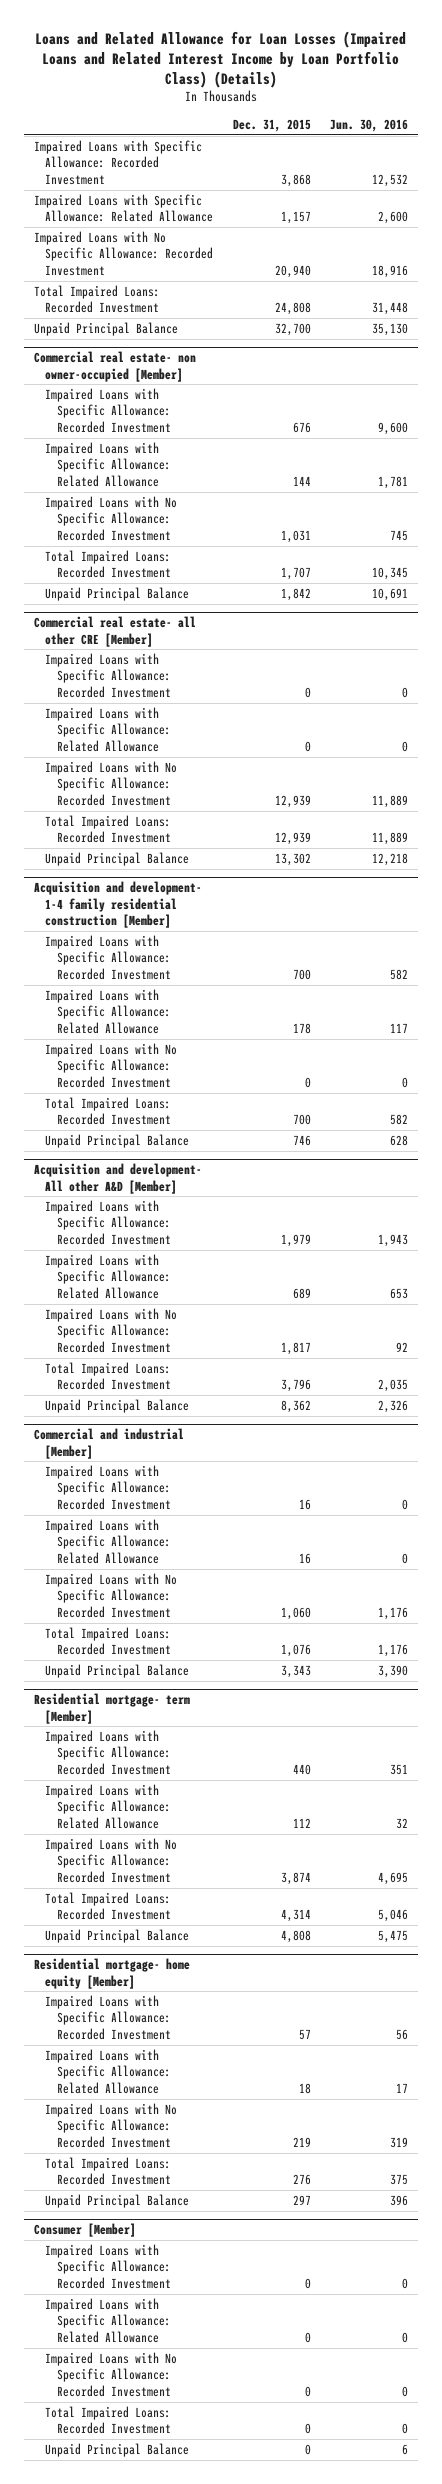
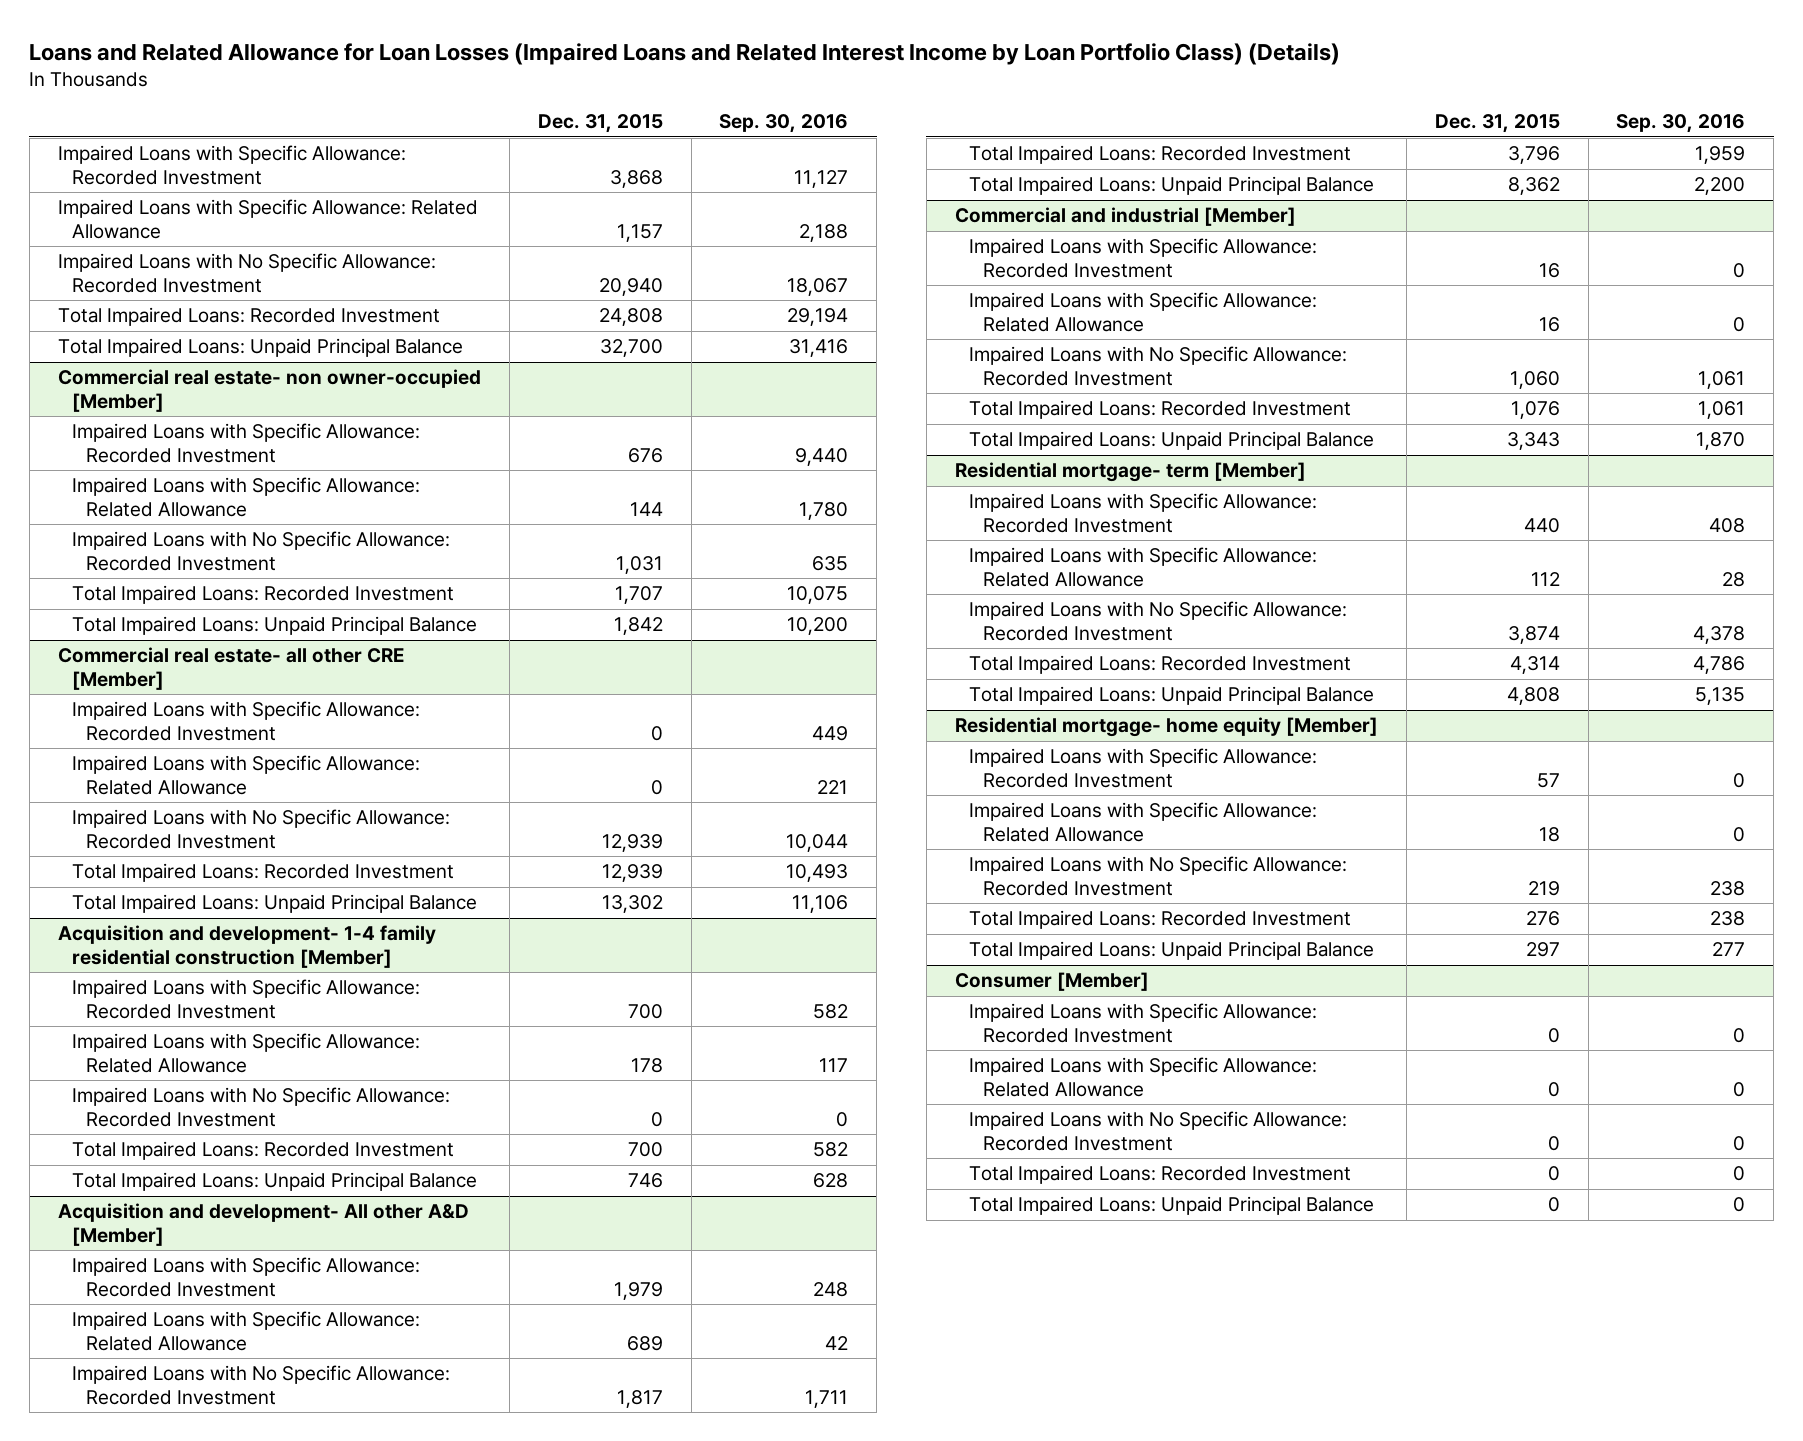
[330,118,409,132] Jun. 30, 2016 -> none
none -> [719,114,849,134] Sep. 30, 2016
[33,321,178,336] Unpaid Principal Balance -> [57,338,463,358] Total Impaired Loans: Unpaid Principal Balance
[45,586,190,601] Unpaid Principal Balance -> [71,616,477,636] Total Impaired Loans: Unpaid Principal Balance
[45,851,190,866] Unpaid Principal Balance -> [71,894,477,914] Total Impaired Loans: Unpaid Principal Balance
[45,1133,190,1148] Unpaid Principal Balance -> [71,1172,477,1192] Total Impaired Loans: Unpaid Principal Balance
[45,1398,190,1413] Unpaid Principal Balance -> [968,176,1374,196] Total Impaired Loans: Unpaid Principal Balance
[45,1663,190,1678] Unpaid Principal Balance -> [968,431,1374,451] Total Impaired Loans: Unpaid Principal Balance
[45,1928,190,1943] Unpaid Principal Balance -> [968,686,1374,706] Total Impaired Loans: Unpaid Principal Balance
[45,2193,190,2208] Unpaid Principal Balance -> [968,941,1374,961] Total Impaired Loans: Unpaid Principal Balance
[45,2442,190,2457] Unpaid Principal Balance -> [968,1196,1374,1216] Total Impaired Loans: Unpaid Principal Balance

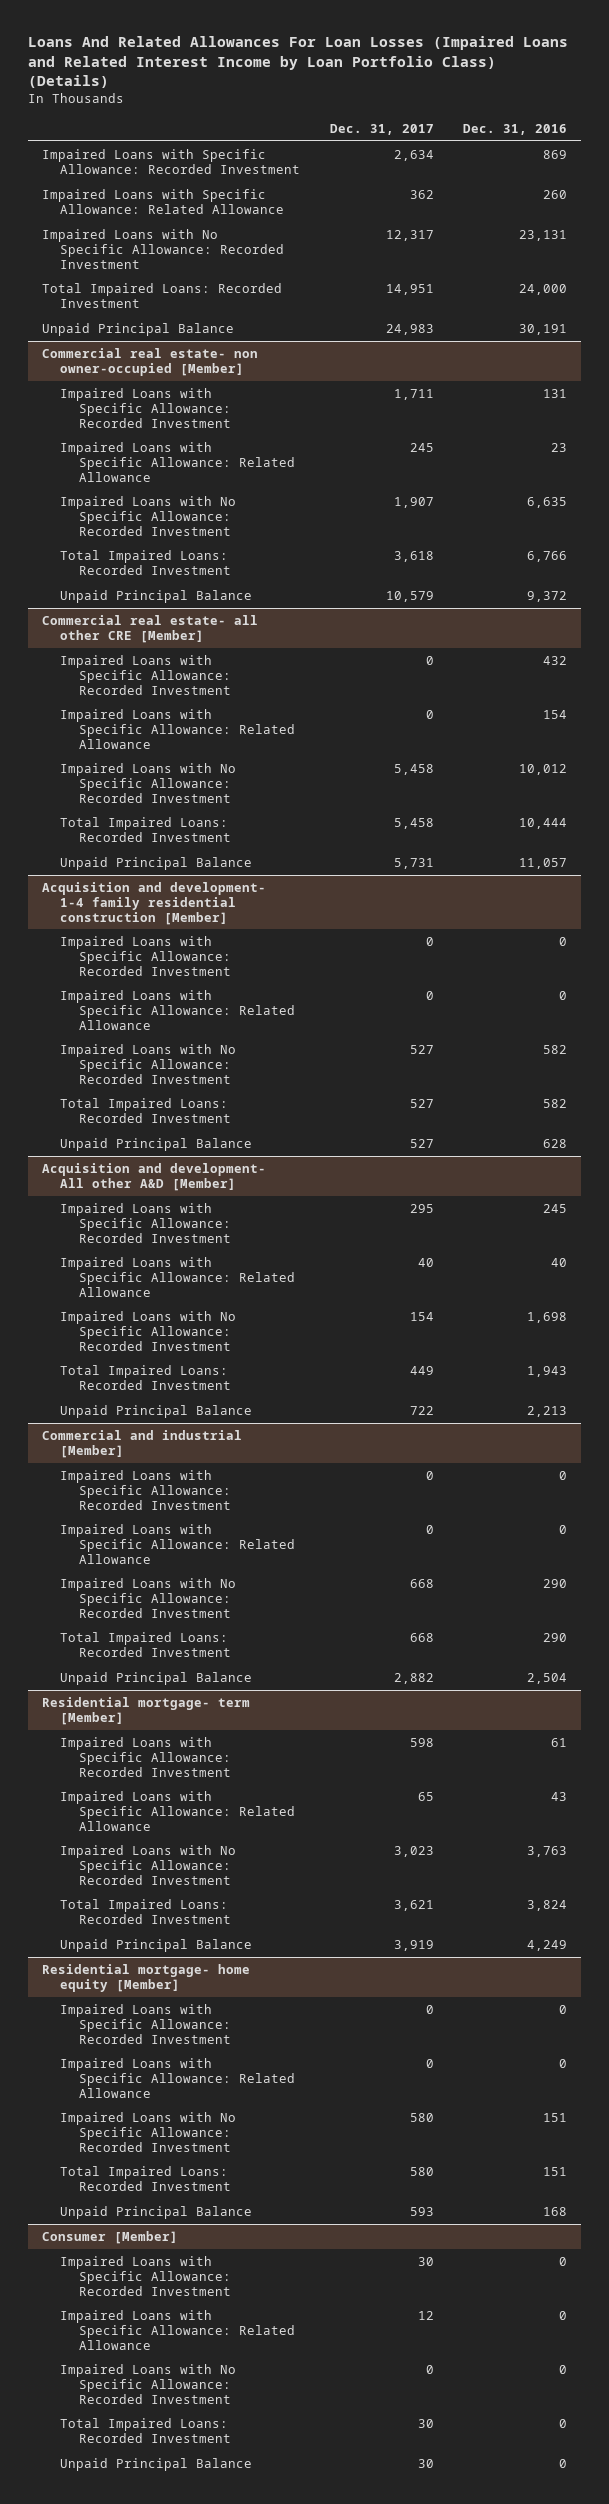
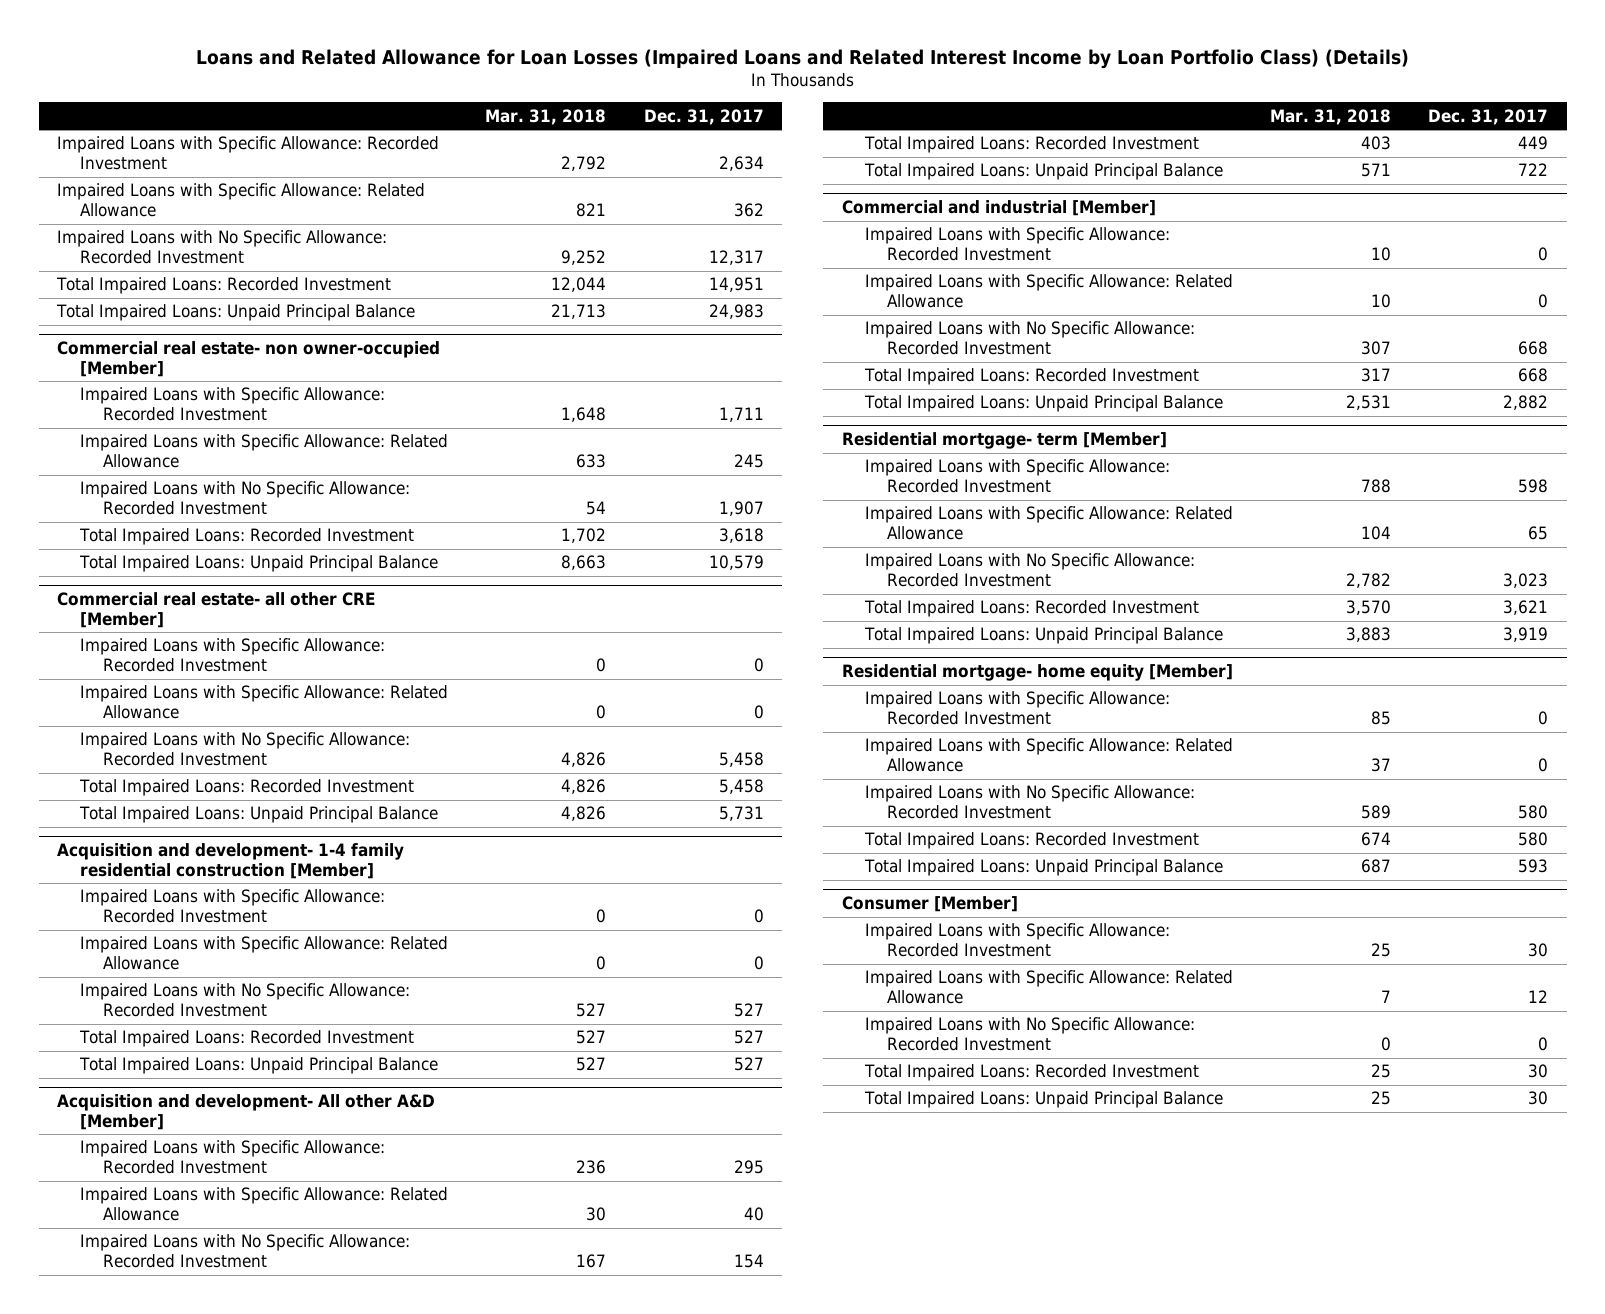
[27,36,568,89] Loans And Related Allowances For Loan Losses (Impaired Loans and Related Interest Income by Loan Portfolio Class) (Details) -> [195,48,1409,69] Loans and Related Allowance for Loan Losses (Impaired Loans and Related Interest Income by Loan Portfolio Class) (Details)
[462,123,567,135] Dec. 31, 2016 -> none
none -> [485,108,607,125] Mar. 31, 2018
[42,322,235,336] Unpaid Principal Balance -> [56,304,416,322] Total Impaired Loans: Unpaid Principal Balance
[60,589,253,603] Unpaid Principal Balance -> [79,555,439,573] Total Impaired Loans: Unpaid Principal Balance
[60,856,253,870] Unpaid Principal Balance -> [79,806,439,824] Total Impaired Loans: Unpaid Principal Balance
[60,1137,253,1151] Unpaid Principal Balance -> [79,1057,439,1075] Total Impaired Loans: Unpaid Principal Balance
[60,1404,253,1418] Unpaid Principal Balance -> [863,163,1223,181] Total Impaired Loans: Unpaid Principal Balance
[60,1671,253,1685] Unpaid Principal Balance -> [863,395,1223,413] Total Impaired Loans: Unpaid Principal Balance
[60,1938,253,1952] Unpaid Principal Balance -> [863,627,1223,645] Total Impaired Loans: Unpaid Principal Balance
[60,2205,253,2219] Unpaid Principal Balance -> [863,859,1223,877] Total Impaired Loans: Unpaid Principal Balance
[60,2457,253,2471] Unpaid Principal Balance -> [863,1091,1223,1109] Total Impaired Loans: Unpaid Principal Balance

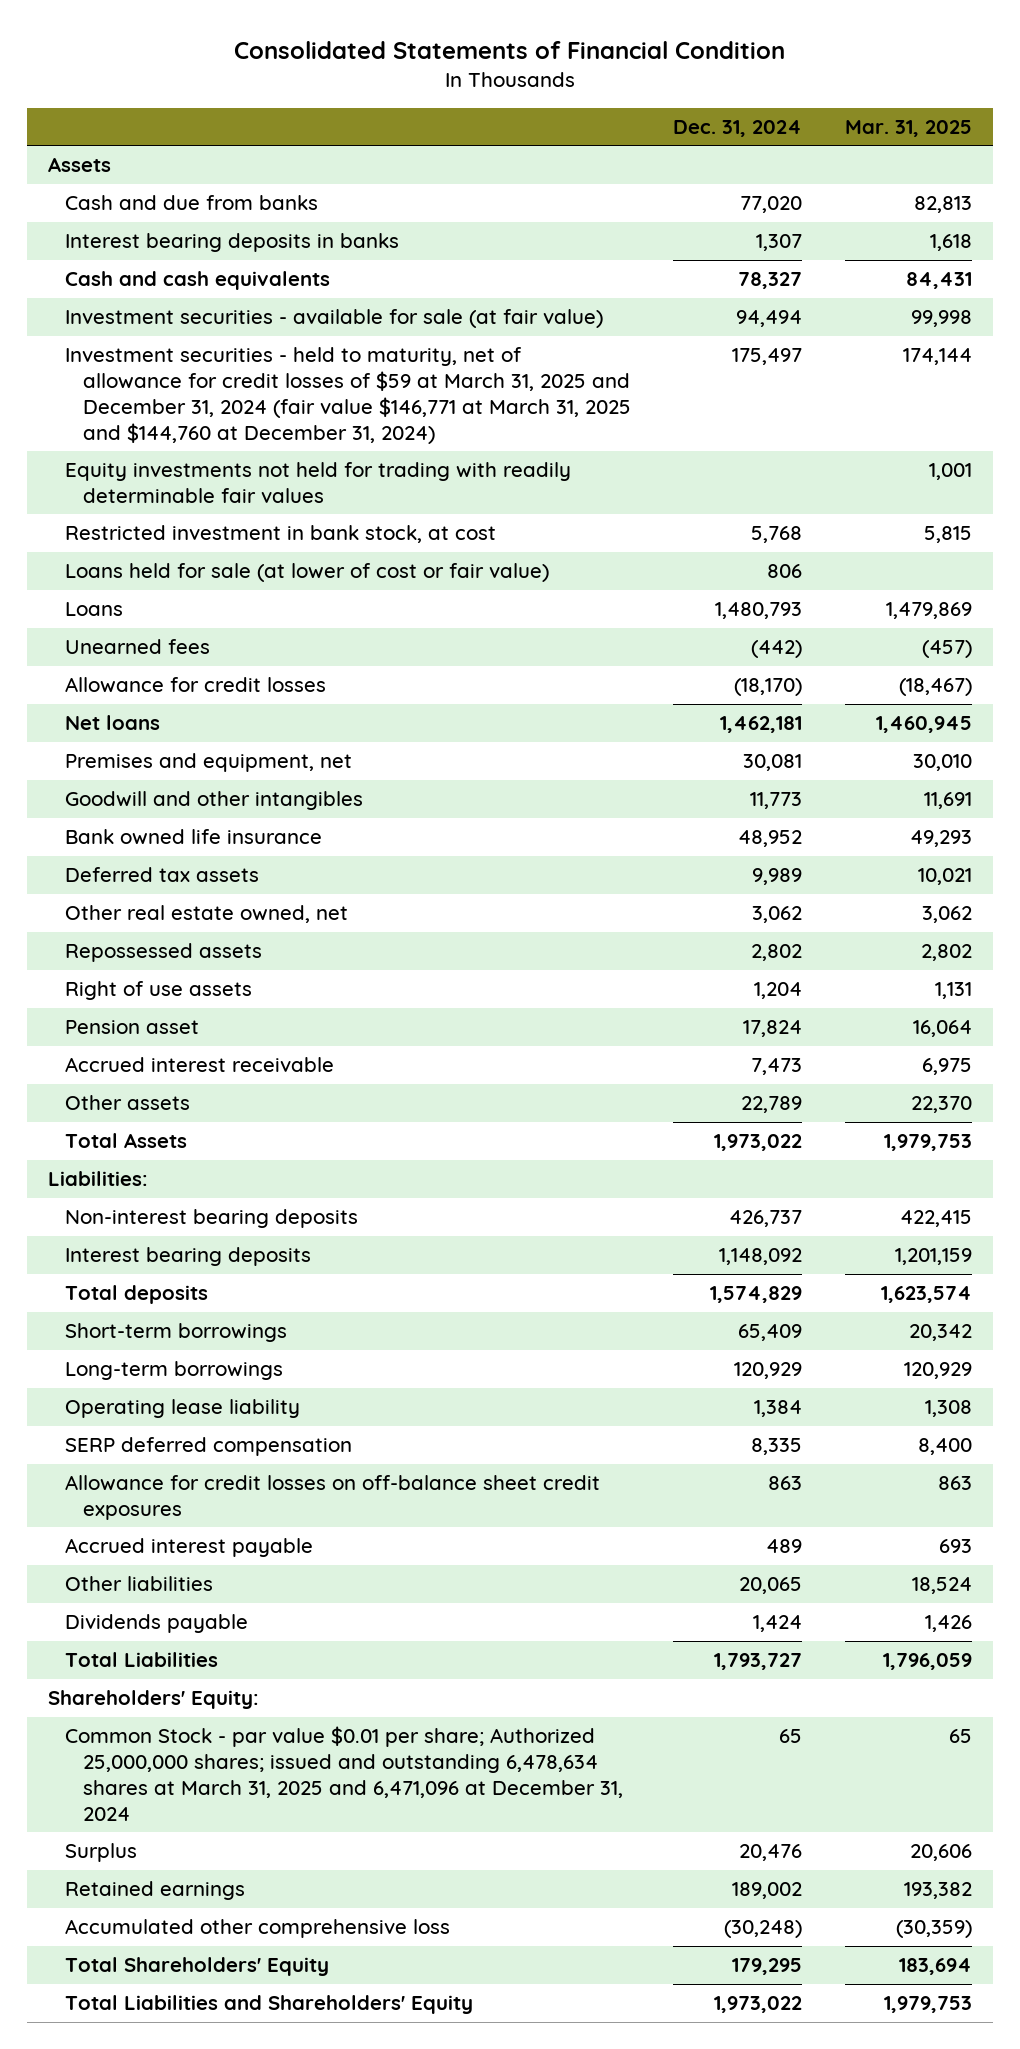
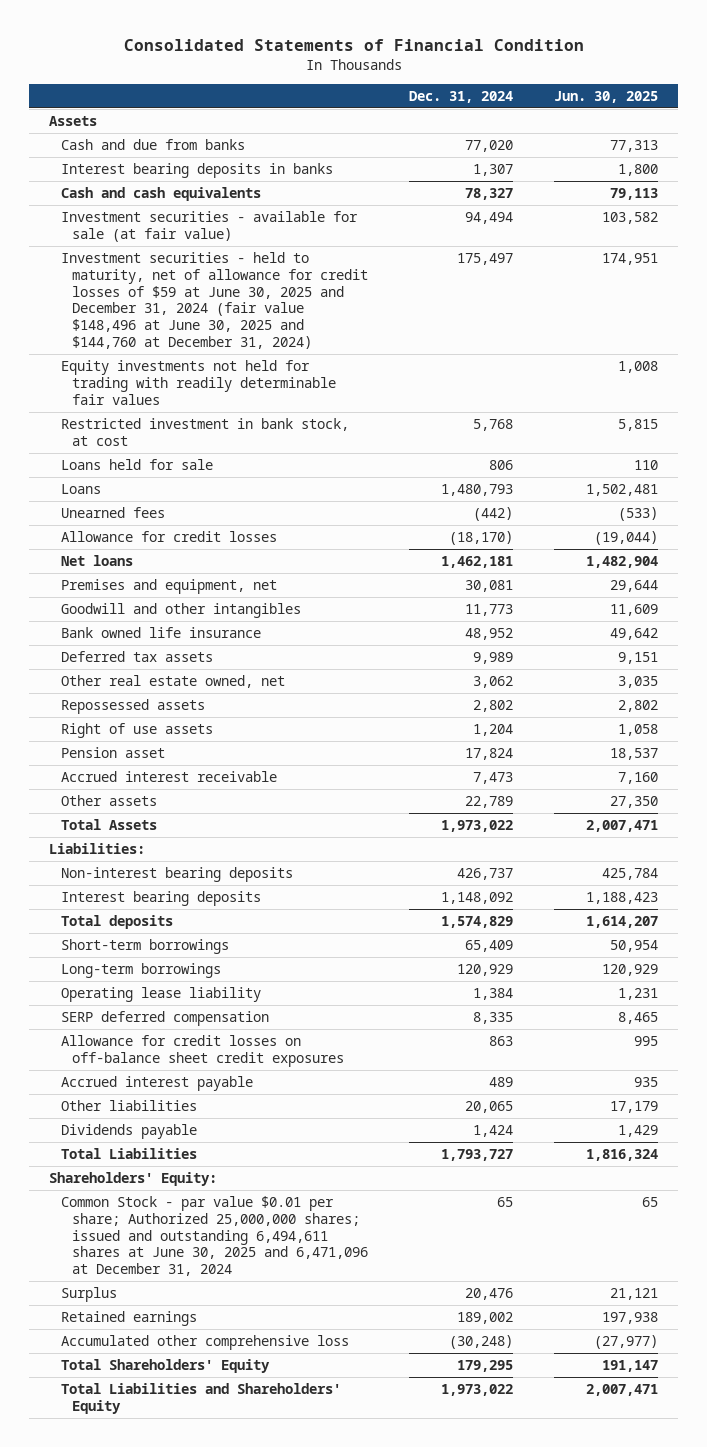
[844,119,972,137] Mar. 31, 2025 -> none
none -> [553,90,658,103] Jun. 30, 2025
[65,347,631,444] Investment securities - held to maturity, net of allowance for credit losses of $59 at March 31, 2025 and December 31, 2024 (fair value $146,771 at March 31, 2025 and $144,760 at December 31, 2024) -> [60,252,368,349] Investment securities - held to maturity, net of allowance for credit losses of $59 at June 30, 2025 and December 31, 2024 (fair value $148,496 at June 30, 2025 and $144,760 at December 31, 2024)
[65,563,550,583] Loans held for sale (at lower of cost or fair value) -> [60,459,213,471] Loans held for sale
[65,1726,623,1821] Common Stock - par value $0.01 per share; Authorized 25,000,000 shares; issued and outstanding 6,478,634 shares at March 31, 2025 and 6,471,096 at December 31, 2024 -> [60,1196,368,1276] Common Stock - par value $0.01 per share; Authorized 25,000,000 shares; issued and outstanding 6,494,611 shares at June 30, 2025 and 6,471,096 at December 31, 2024

